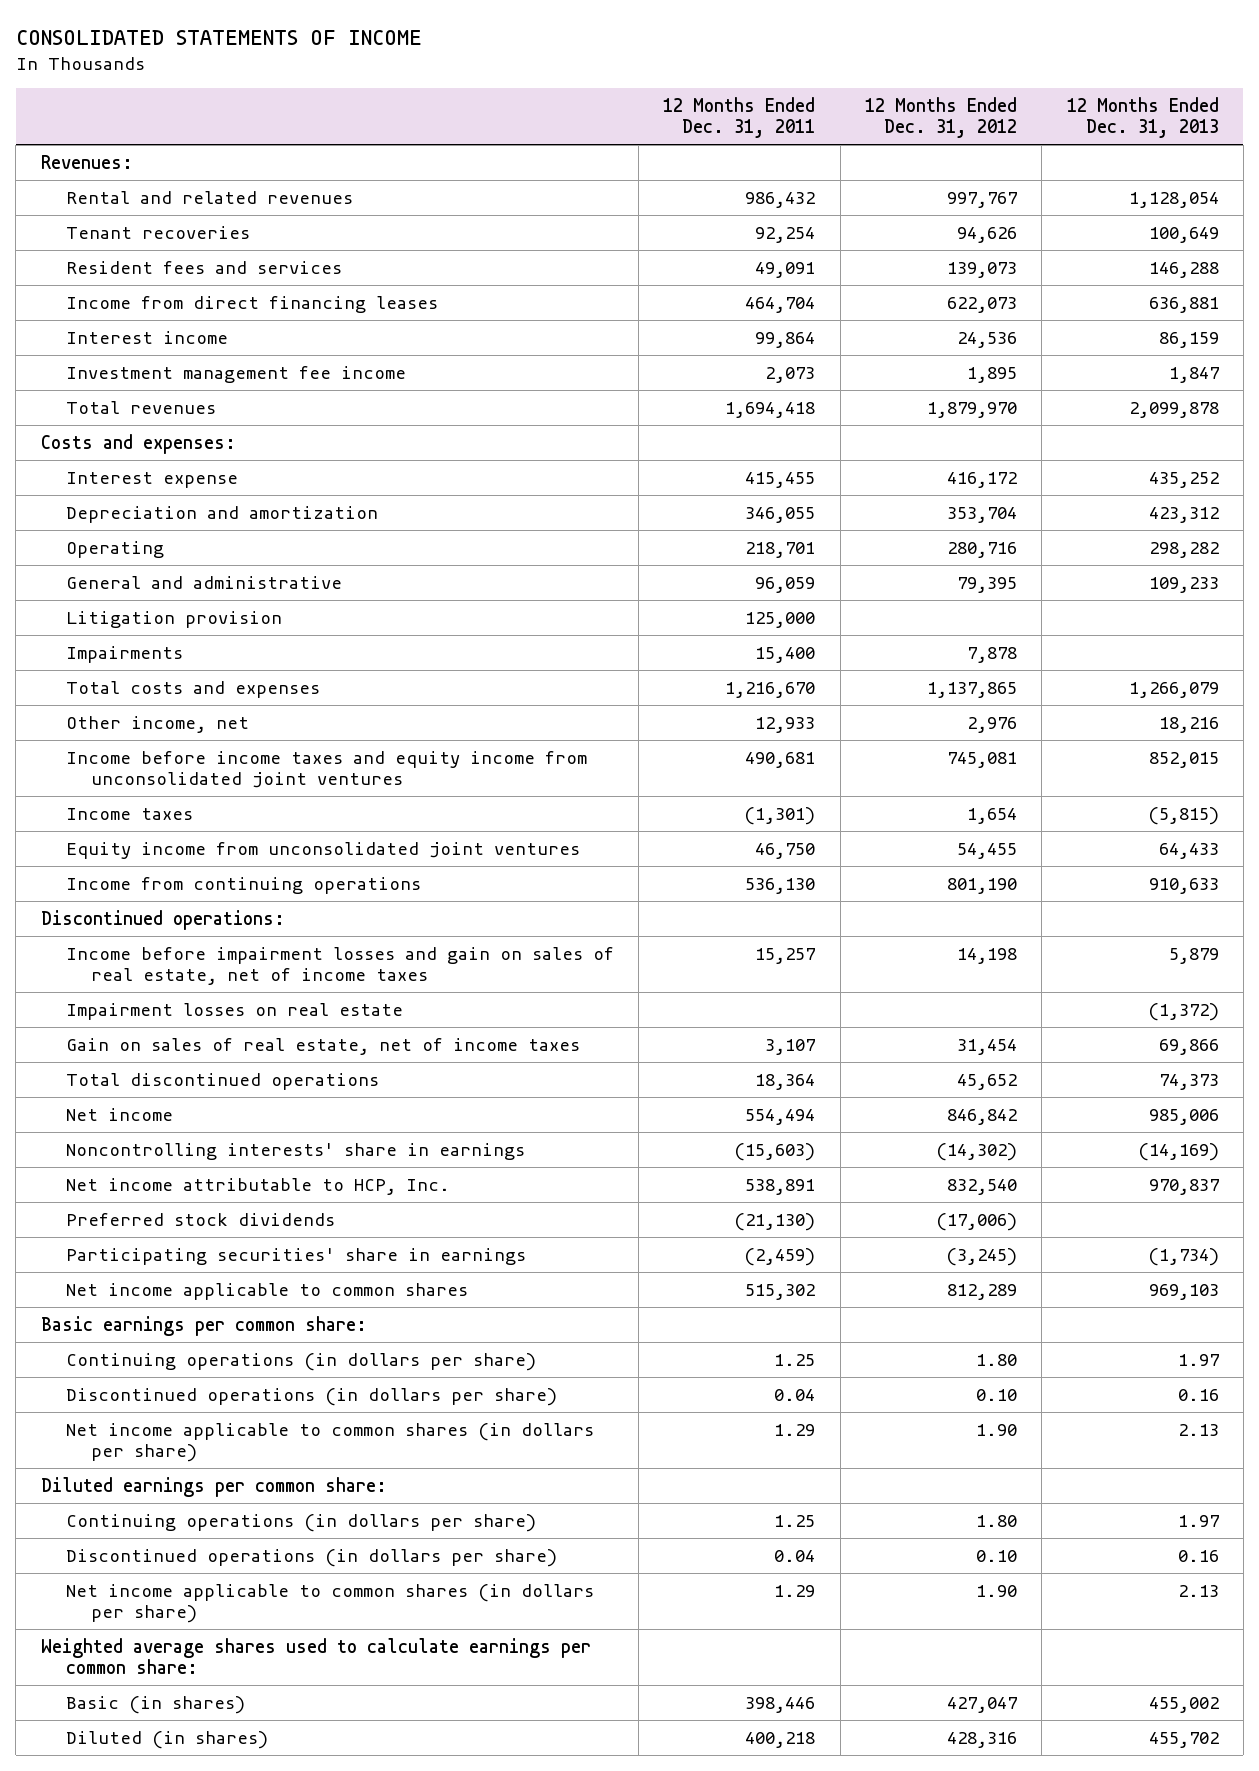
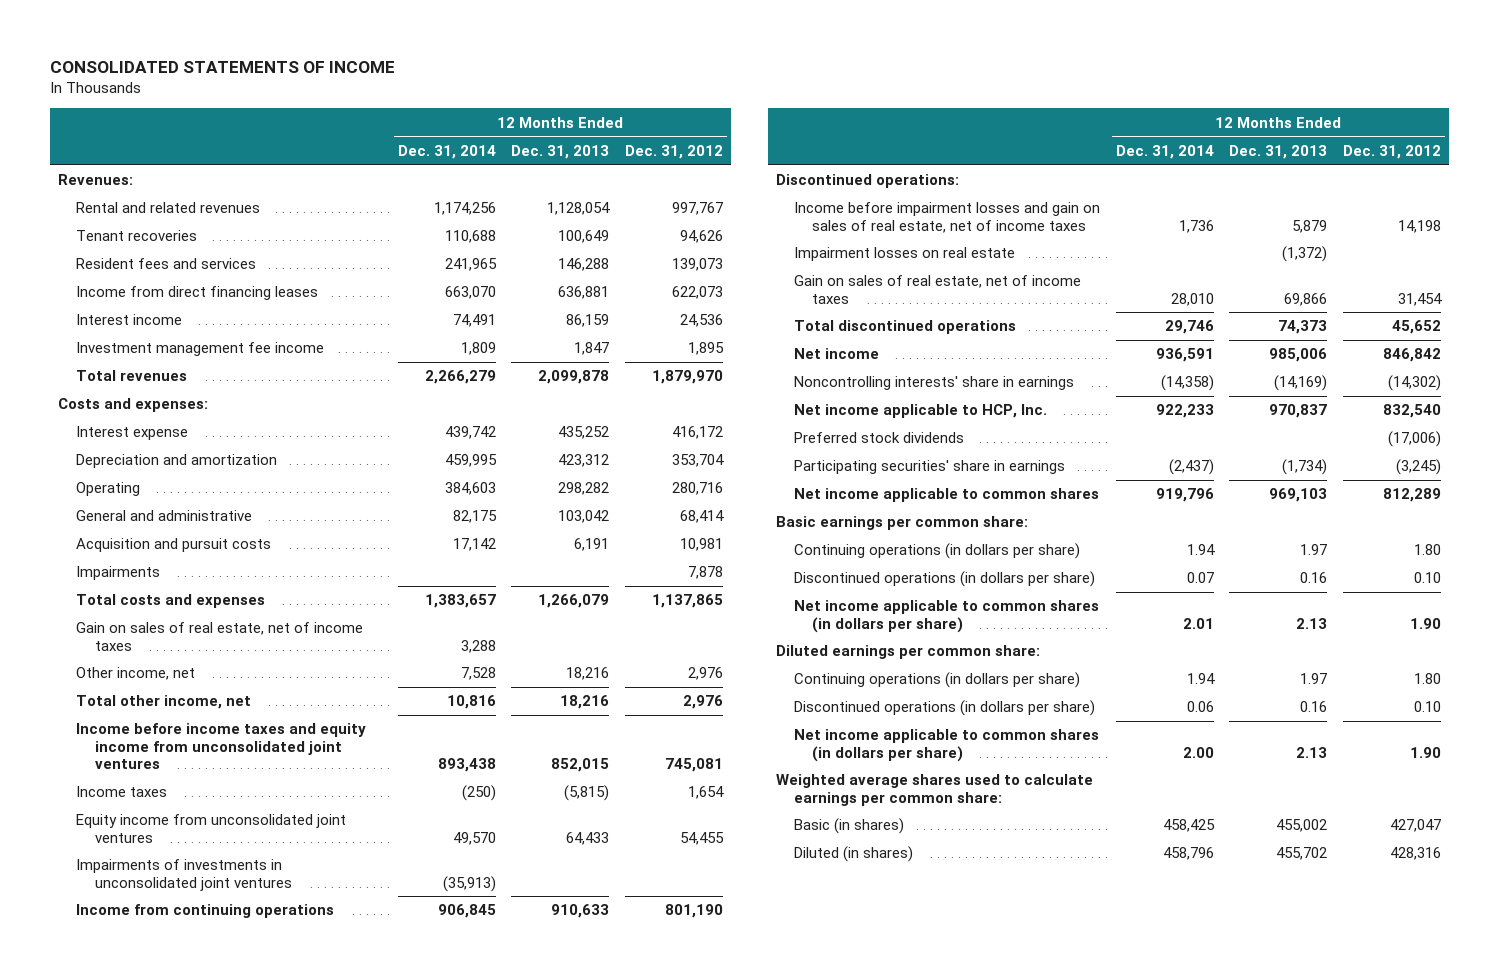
[663,96,816,139] 12 Months Ended Dec. 31, 2011 -> none
none -> [397,144,496,159] Dec. 31, 2014
[65,610,282,628] Litigation provision -> none
[957,576,1018,593] 79,395 -> [679,510,724,524] 68,414
[1148,576,1219,593] 109,233 -> [558,510,610,524] 103,042
none -> [76,538,272,553] Acquisition and pursuit costs
none -> [76,622,364,651] Gain on sales of real estate, net of income taxes
none -> [76,695,252,710] Total other income, net
none -> [76,859,292,891] Impairments of investments in unconsolidated joint ventures
[65,1177,450,1195] Net income attributable to HCP, Inc. -> [794,404,1048,419] Net income applicable to HCP, Inc.

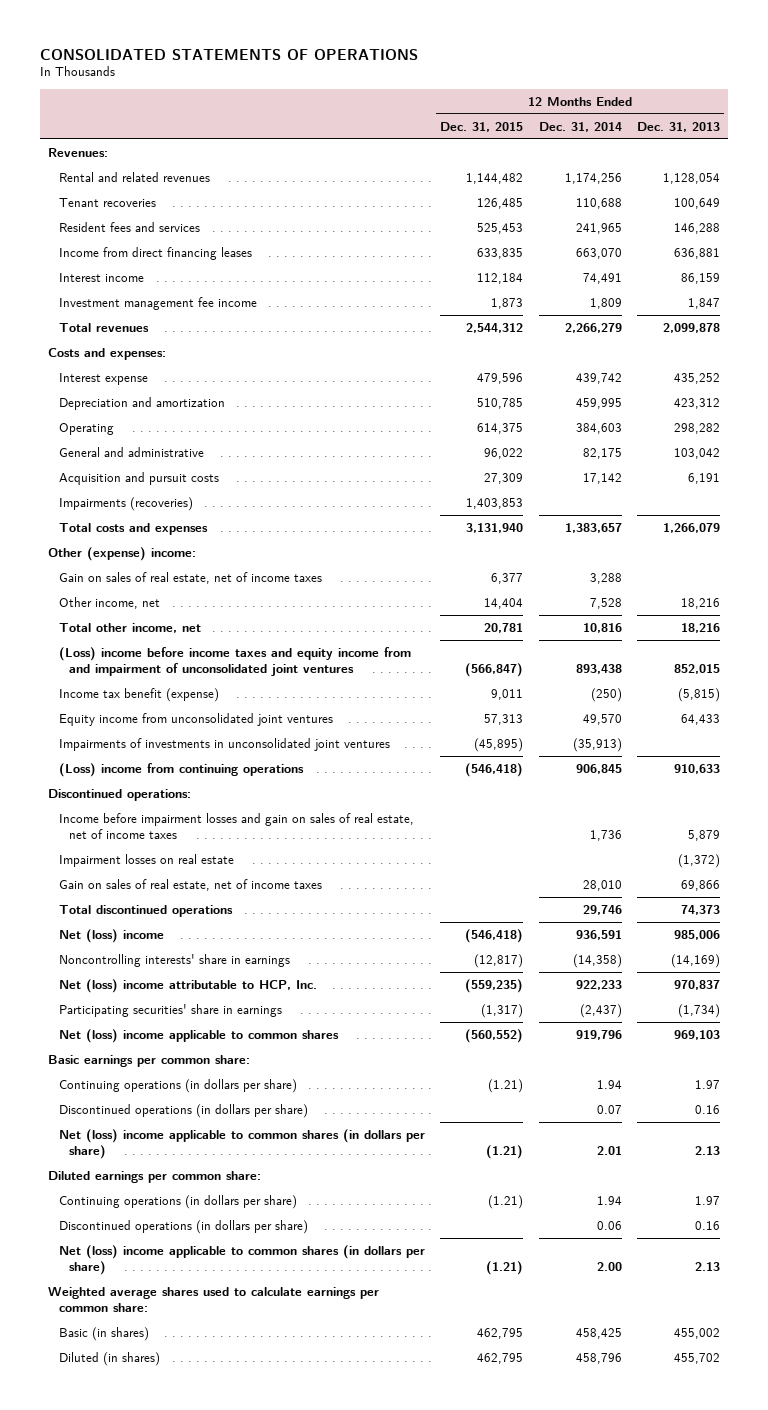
[50,61,396,74] CONSOLIDATED STATEMENTS OF INCOME -> [40,48,419,60] CONSOLIDATED STATEMENTS OF OPERATIONS
[624,144,723,159] Dec. 31, 2012 -> none
none -> [440,121,524,132] Dec. 31, 2015
[76,566,161,581] Impairments -> [58,496,193,511] Impairments (recoveries)
none -> [47,546,196,561] Other (expense) income:
[76,723,367,769] Income before income taxes and equity income from unconsolidated joint ventures -> [58,646,411,676] (Loss) income before income taxes and equity income from and impairment of unconsolidated joint ventures
[76,786,168,798] Income taxes -> [58,687,219,702] Income tax benefit (expense)
[76,904,335,919] Income from continuing operations -> [58,762,304,777] (Loss) income from continuing operations
[794,348,880,360] Net income -> [58,928,164,943] Net (loss) income
[794,432,965,444] Preferred stock dividends -> none
[794,404,1048,419] Net income applicable to HCP, Inc. -> [58,978,317,993] Net (loss) income attributable to HCP, Inc.
[794,488,1100,503] Net income applicable to common shares -> [58,1028,339,1043] Net (loss) income applicable to common shares
[794,600,1100,633] Net income applicable to common shares (in dollars per share) -> [58,1128,425,1159] Net (loss) income applicable to common shares (in dollars per share)
[794,729,1100,762] Net income applicable to common shares (in dollars per share) -> [58,1244,425,1275] Net (loss) income applicable to common shares (in dollars per share)

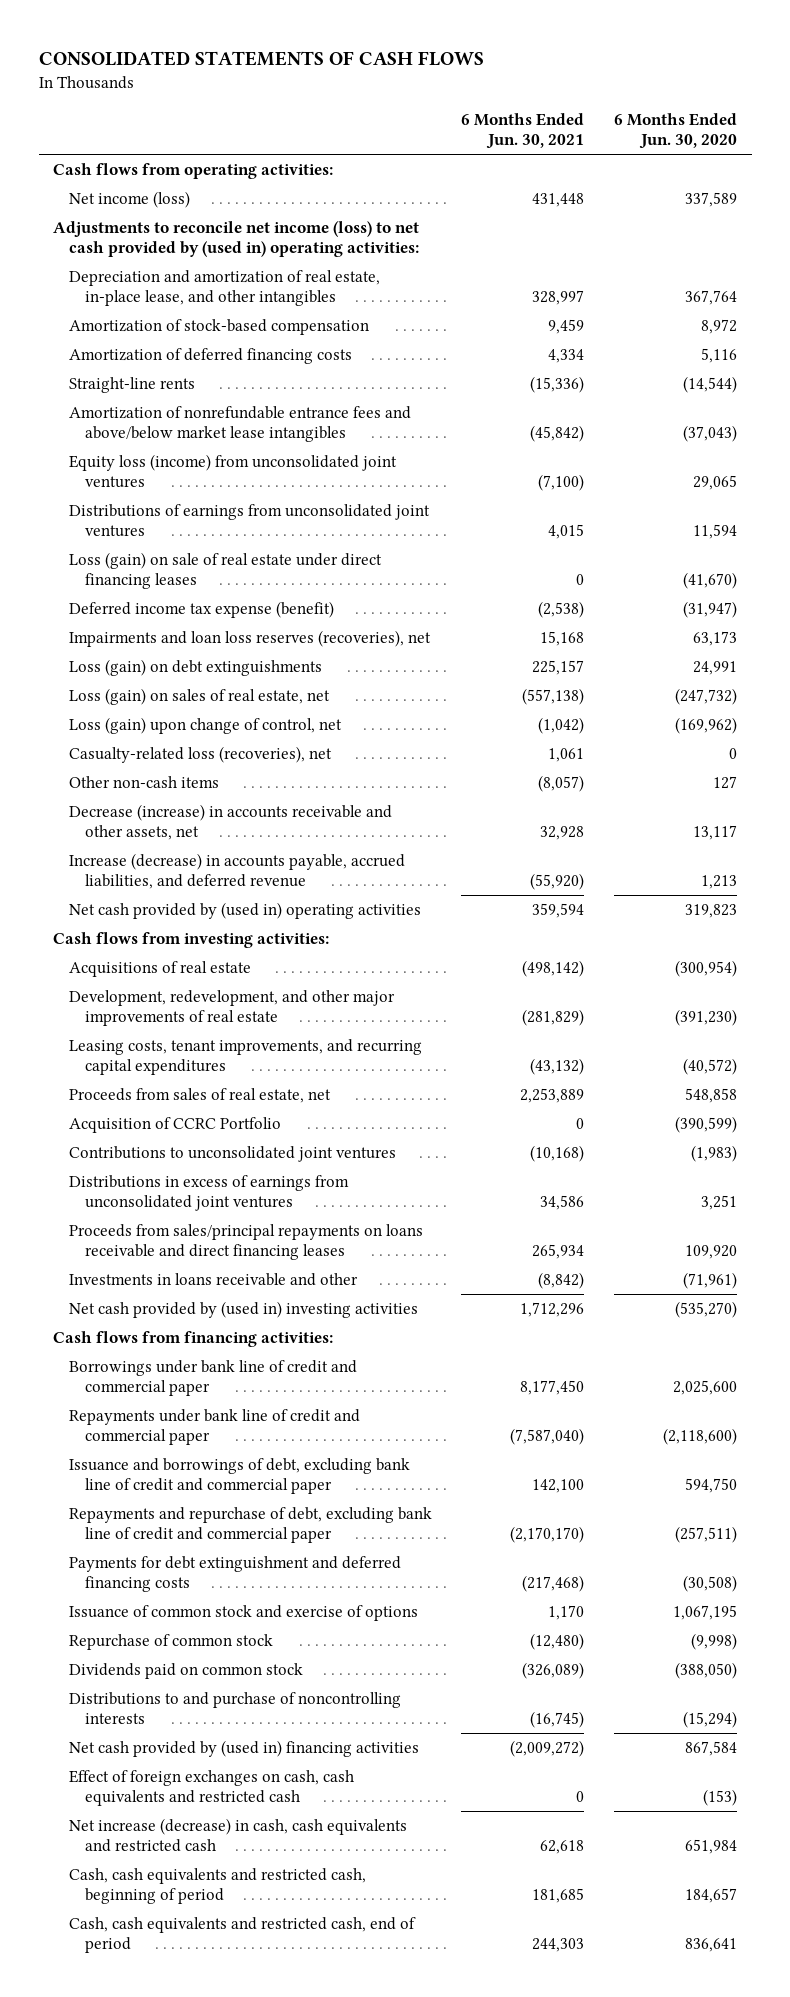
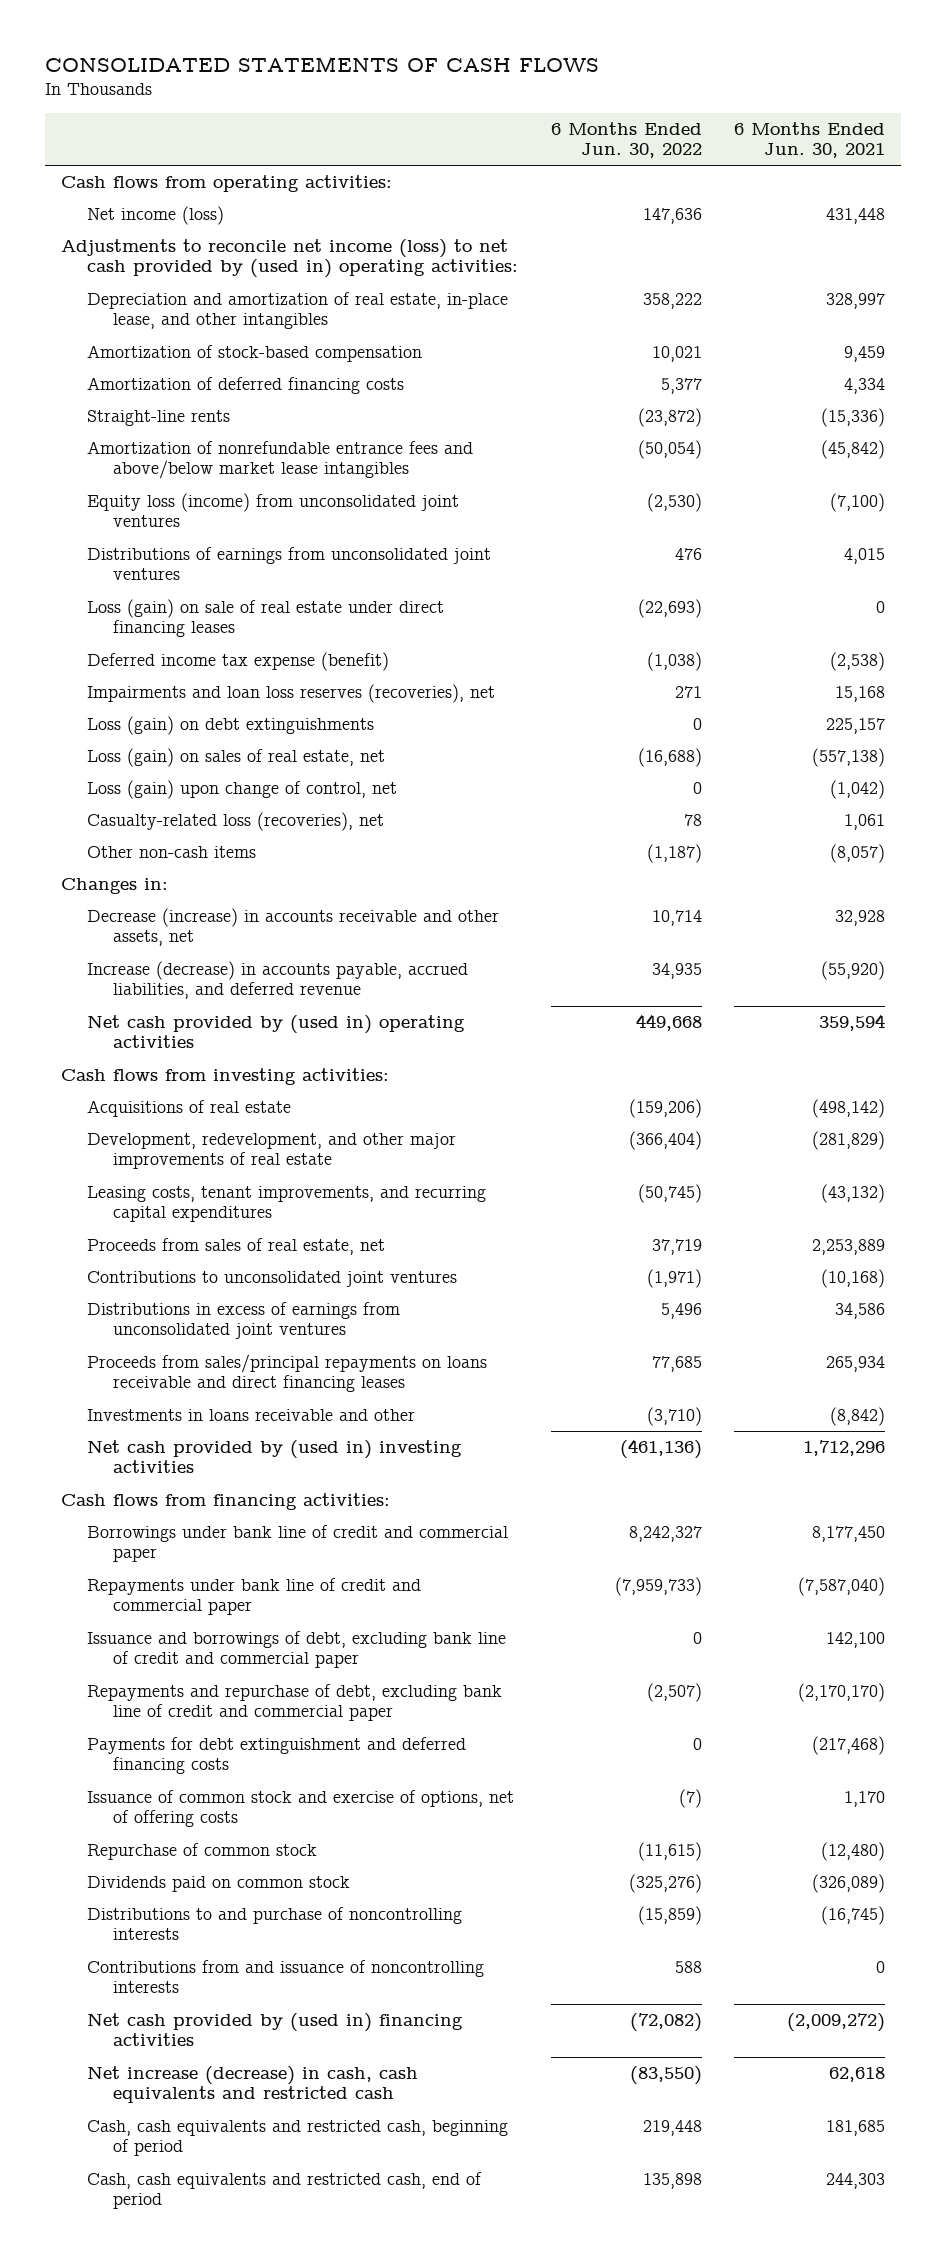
[613,113,737,150] 6 Months Ended Jun. 30, 2020 -> none
none -> [550,121,702,159] 6 Months Ended Jun. 30, 2022
none -> [61,878,169,895] Changes in:
[69,1116,282,1133] Acquisition of CCRC Portfolio -> none
[69,1604,419,1621] Issuance of common stock and exercise of options -> [87,1790,515,1828] Issuance of common stock and exercise of options, net of offering costs
none -> [87,1960,485,1994] Contributions from and issuance of noncontrolling interests
[69,1769,355,1806] Effect of foreign exchanges on cash, cash equivalents and restricted cash -> none

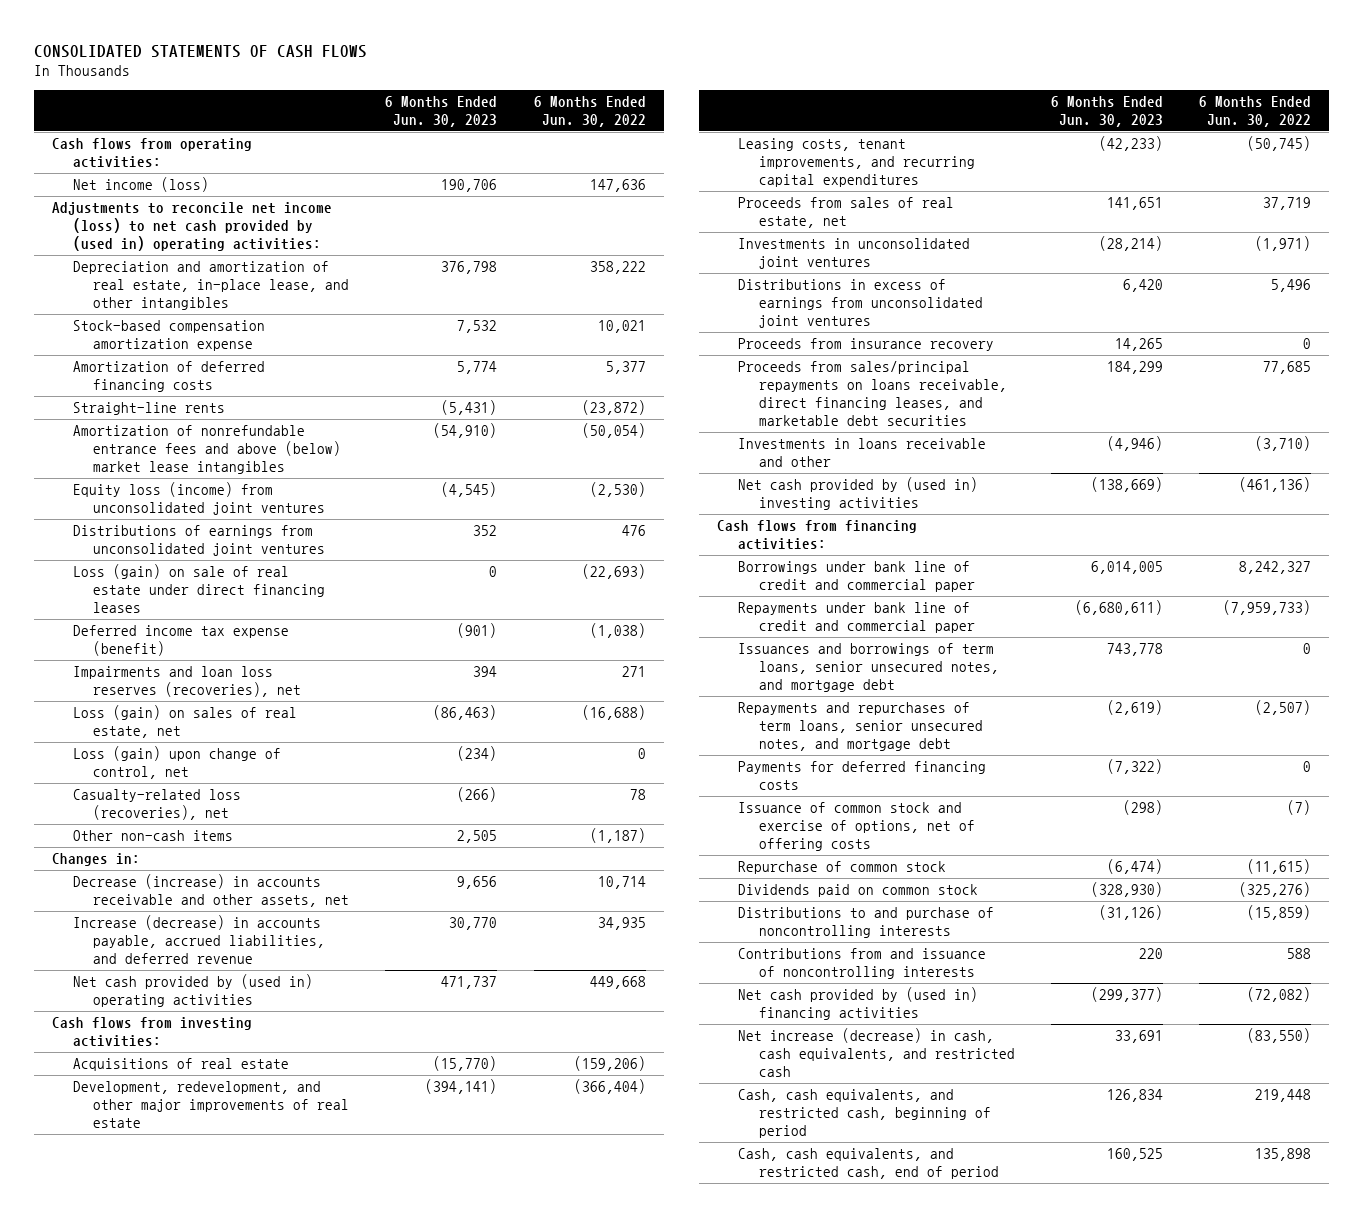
[734,121,886,159] 6 Months Ended Jun. 30, 2021 -> none
none -> [385,95,498,127] 6 Months Ended Jun. 30, 2023
[87,345,423,363] Amortization of stock-based compensation -> [72,320,265,352] Stock-based compensation amortization expense
[87,441,474,480] Amortization of nonrefundable entrance fees and above/below market lease intangibles -> [72,425,342,474] Amortization of nonrefundable entrance fees and above (below) market lease intangibles
[87,716,375,736] Loss (gain) on debt extinguishments -> none
[87,1271,458,1288] Contributions to unconsolidated joint ventures -> [738,238,971,270] Investments in unconsolidated joint ventures
none -> [738,338,995,352] Proceeds from insurance recovery
[87,1354,488,1393] Proceeds from sales/principal repayments on loans receivable and direct financing leases -> [738,361,1007,426] Proceeds from sales/principal repayments on loans receivable, direct financing leases, and marketable debt securities
[87,1631,507,1669] Issuance and borrowings of debt, excluding bank line of credit and commercial paper -> [738,643,999,692] Issuances and borrowings of term loans, senior unsecured notes, and mortgage debt
[87,1684,503,1722] Repayments and repurchase of debt, excluding bank line of credit and commercial paper -> [738,702,983,751] Repayments and repurchases of term loans, senior unsecured notes, and mortgage debt
[87,1737,467,1775] Payments for debt extinguishment and deferred financing costs -> [738,761,987,791] Payments for deferred financing costs
[87,2066,419,2104] Net increase (decrease) in cash, cash equivalents and restricted cash -> [738,1028,1015,1077] Net increase (decrease) in cash, cash equivalents, and restricted cash
[87,2120,509,2157] Cash, cash equivalents and restricted cash, beginning of period -> [738,1089,991,1138] Cash, cash equivalents, and restricted cash, beginning of period
[87,2172,483,2210] Cash, cash equivalents and restricted cash, end of period -> [738,1148,999,1180] Cash, cash equivalents, and restricted cash, end of period

